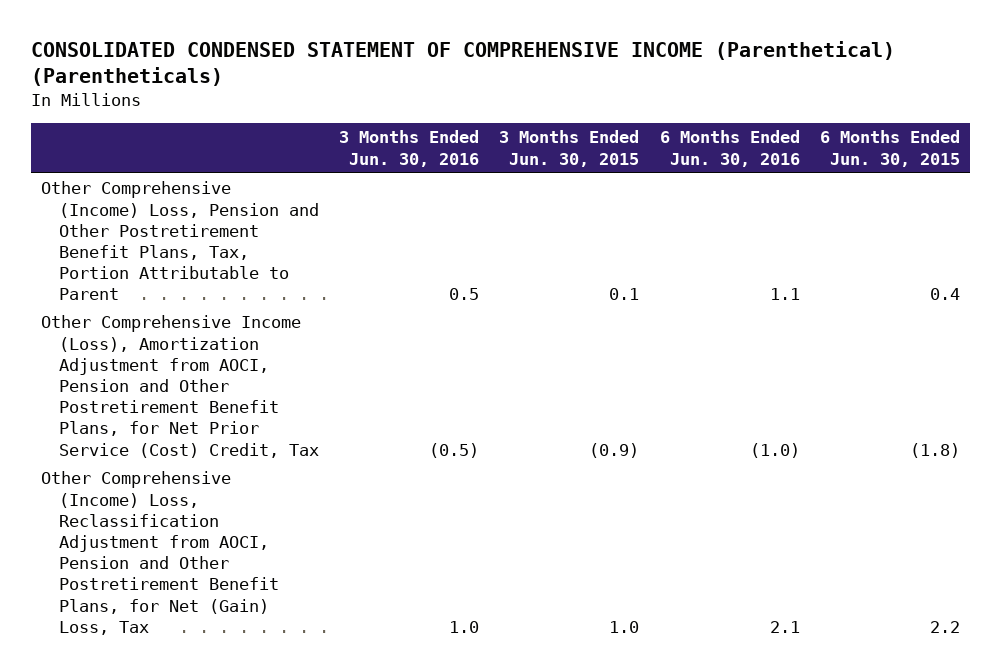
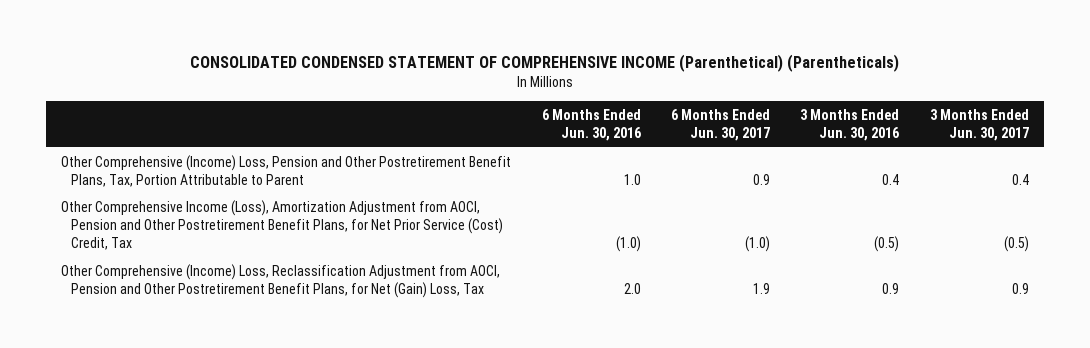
[499,130,640,167] 3 Months Ended Jun. 30, 2015 -> none
[819,130,960,167] 6 Months Ended Jun. 30, 2015 -> none
none -> [670,109,770,142] 6 Months Ended Jun. 30, 2017
none -> [929,109,1029,142] 3 Months Ended Jun. 30, 2017
[449,288,480,301] 0.5 -> [882,173,900,185] 0.4
[769,288,800,301] 1.1 -> [623,173,641,185] 1.0
[449,620,480,633] 1.0 -> [882,282,900,294] 0.9
[769,620,800,633] 2.1 -> [623,282,641,294] 2.0

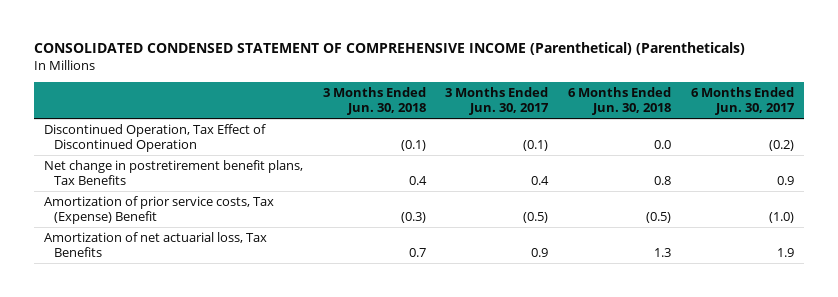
[541,109,641,142] 6 Months Ended Jun. 30, 2016 -> none
[800,109,900,142] 3 Months Ended Jun. 30, 2016 -> none
none -> [322,87,426,115] 3 Months Ended Jun. 30, 2018
none -> [568,87,672,115] 6 Months Ended Jun. 30, 2018
none -> [43,124,266,152] Discontinued Operation, Tax Effect of Discontinued Operation
[61,154,512,187] Other Comprehensive (Income) Loss, Pension and Other Postretirement Benefit Plans, Tax, Portion Attributable to Parent -> [43,160,303,185] Net change in postretirement benefit plans, Tax Benefits
[61,199,504,250] Other Comprehensive Income (Loss), Amortization Adjustment from AOCI, Pension and Other Postretirement Benefit Plans, for Net Prior Service (Cost) Credit, Tax -> [43,196,274,224] Amortization of prior service costs, Tax (Expense) Benefit
[61,263,501,298] Other Comprehensive (Income) Loss, Reclassification Adjustment from AOCI, Pension and Other Postretirement Benefit Plans, for Net (Gain) Loss, Tax -> [43,232,267,257] Amortization of net actuarial loss, Tax Benefits

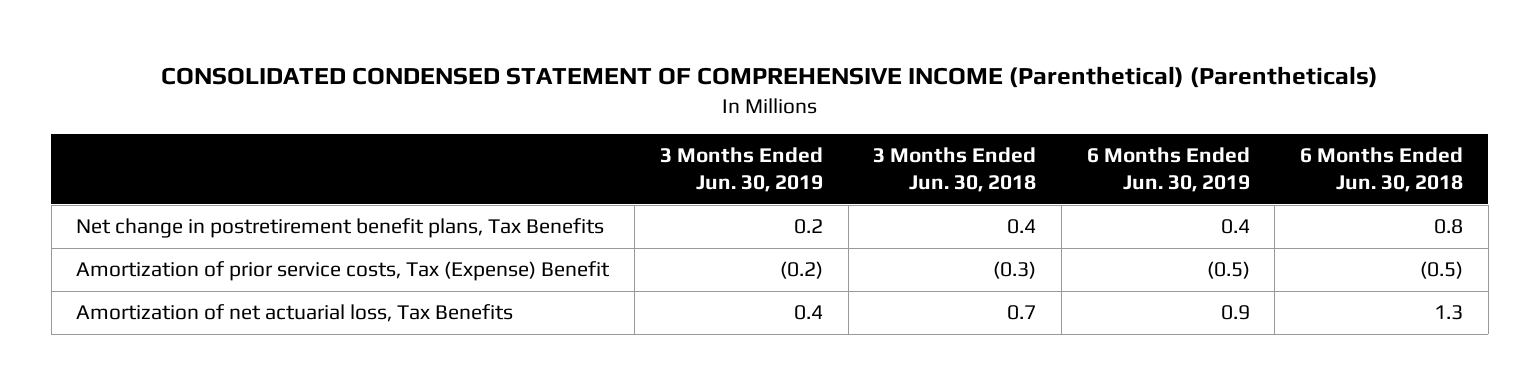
[445,87,550,115] 3 Months Ended Jun. 30, 2017 -> none
[690,87,795,115] 6 Months Ended Jun. 30, 2017 -> none
none -> [659,147,823,193] 3 Months Ended Jun. 30, 2019
none -> [1086,147,1250,193] 6 Months Ended Jun. 30, 2019
[43,124,266,152] Discontinued Operation, Tax Effect of Discontinued Operation -> none

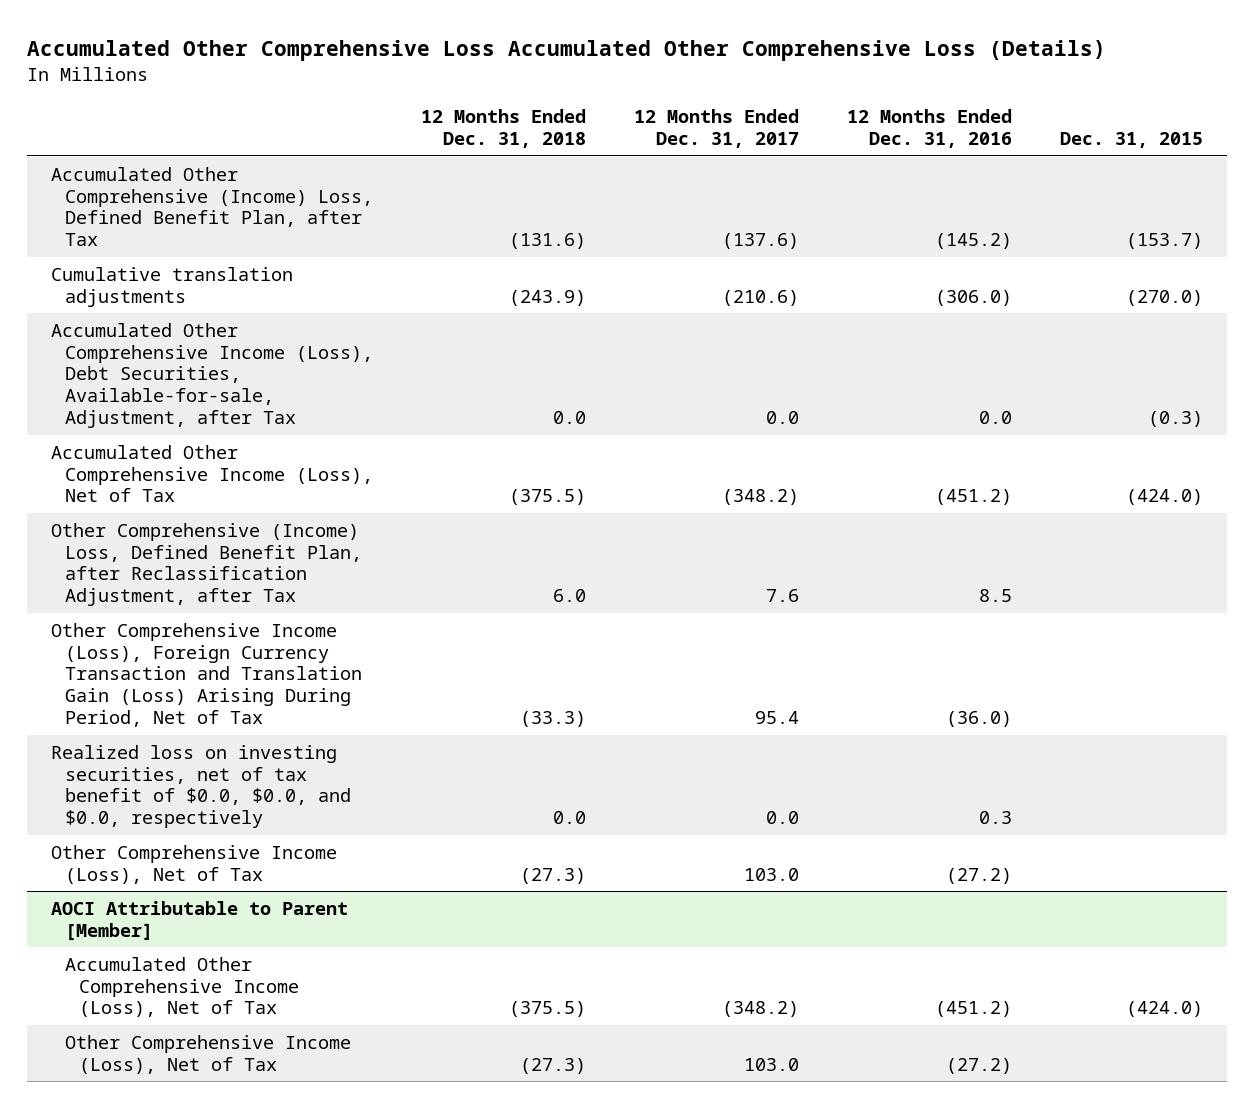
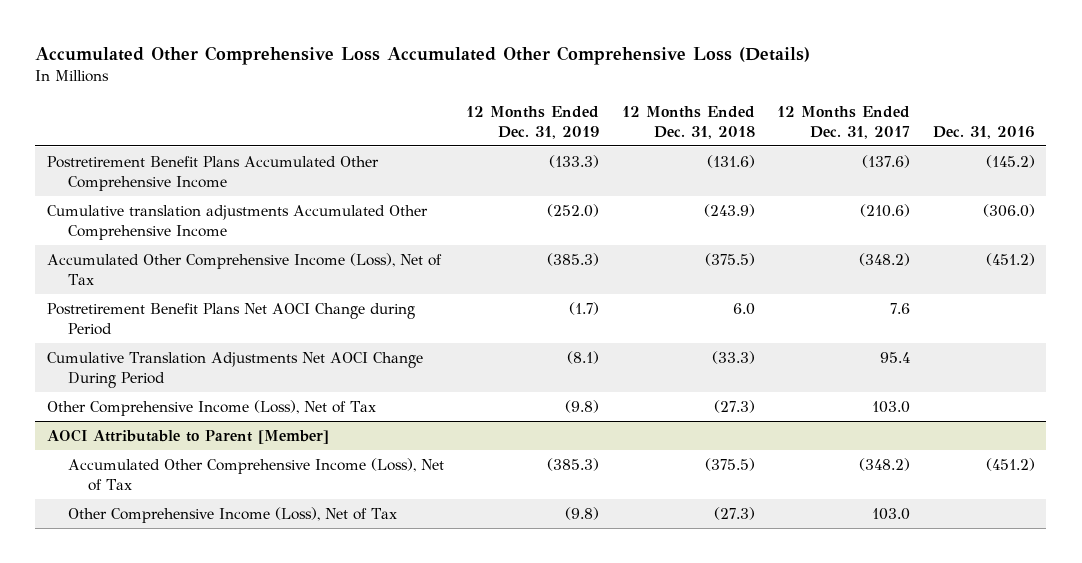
[847,109,1013,148] 12 Months Ended Dec. 31, 2016 -> none
[1060,131,1204,148] Dec. 31, 2015 -> none
none -> [466,105,600,139] 12 Months Ended Dec. 31, 2019
none -> [933,125,1036,139] Dec. 31, 2016
[51,322,374,428] Accumulated Other Comprehensive Income (Loss), Debt Securities, Available-for-sale, Adjustment, after Tax -> none
[51,166,374,247] Accumulated Other Comprehensive (Income) Loss, Defined Benefit Plan, after Tax -> [46,156,379,191] Postretirement Benefit Plans Accumulated Other Comprehensive Income
[51,266,294,307] Cumulative translation adjustments -> [46,205,428,240] Cumulative translation adjustments Accumulated Other Comprehensive Income
[51,744,352,829] Realized loss on investing securities, net of tax benefit of $0.0, $0.0, and $0.0, respectively -> none
[51,522,363,607] Other Comprehensive (Income) Loss, Defined Benefit Plan, after Reclassification Adjustment, after Tax -> [46,303,415,335] Postretirement Benefit Plans Net AOCI Change during Period
[51,622,363,727] Other Comprehensive Income (Loss), Foreign Currency Transaction and Translation Gain (Loss) Arising During Period, Net of Tax -> [46,352,423,388] Cumulative Translation Adjustments Net AOCI Change During Period

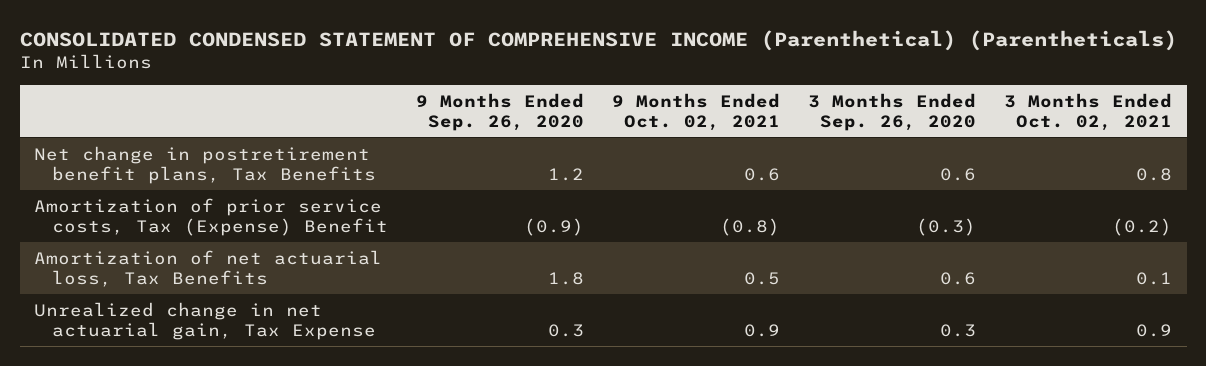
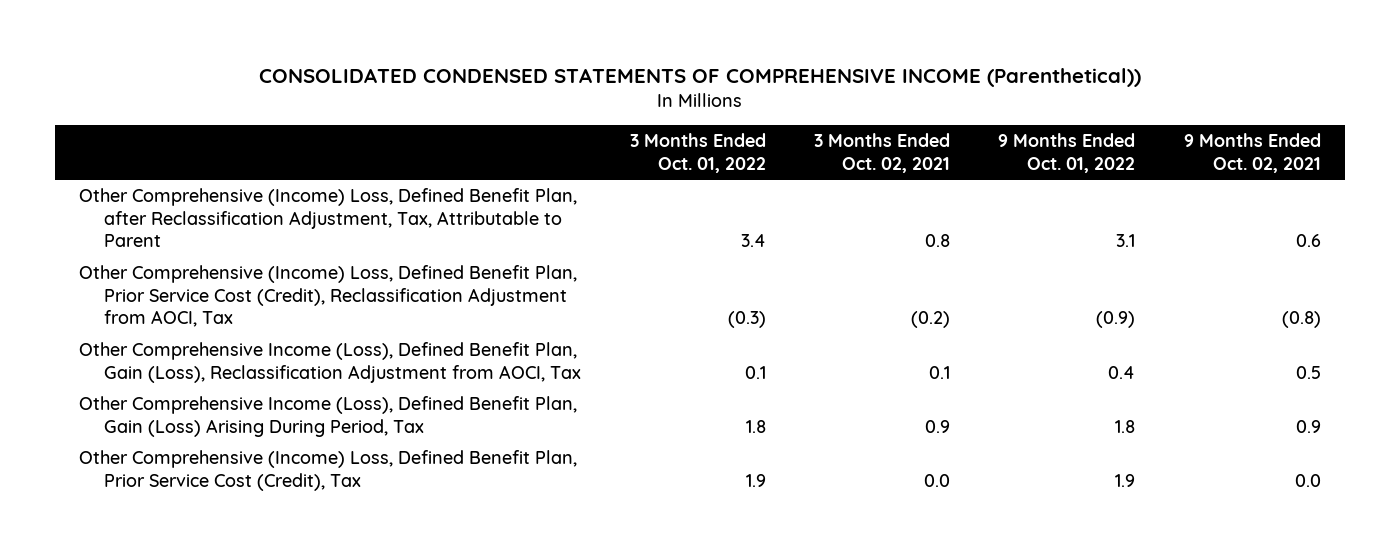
[19,29,1177,51] CONSOLIDATED CONDENSED STATEMENT OF COMPREHENSIVE INCOME (Parenthetical) (Parentheticals) -> [258,67,1141,87] CONSOLIDATED CONDENSED STATEMENTS OF COMPREHENSIVE INCOME (Parenthetical))
[415,92,584,131] 9 Months Ended Sep. 26, 2020 -> none
[808,92,977,131] 3 Months Ended Sep. 26, 2020 -> none
none -> [629,133,766,173] 3 Months Ended Oct. 01, 2022
none -> [998,133,1136,173] 9 Months Ended Oct. 01, 2022
[33,145,376,184] Net change in postretirement benefit plans, Tax Benefits -> [79,188,578,248] Other Comprehensive (Income) Loss, Defined Benefit Plan, after Reclassification Adjustment, Tax, Attributable to Parent
[33,197,388,236] Amortization of prior service costs, Tax (Expense) Benefit -> [79,265,578,328] Other Comprehensive (Income) Loss, Defined Benefit Plan, Prior Service Cost (Credit), Reclassification Adjustment from AOCI, Tax
[33,249,382,287] Amortization of net actuarial loss, Tax Benefits -> [79,342,582,383] Other Comprehensive Income (Loss), Defined Benefit Plan, Gain (Loss), Reclassification Adjustment from AOCI, Tax
[33,301,376,340] Unrealized change in net actuarial gain, Tax Expense -> [79,396,578,437] Other Comprehensive Income (Loss), Defined Benefit Plan, Gain (Loss) Arising During Period, Tax
none -> [79,450,578,491] Other Comprehensive (Income) Loss, Defined Benefit Plan, Prior Service Cost (Credit), Tax

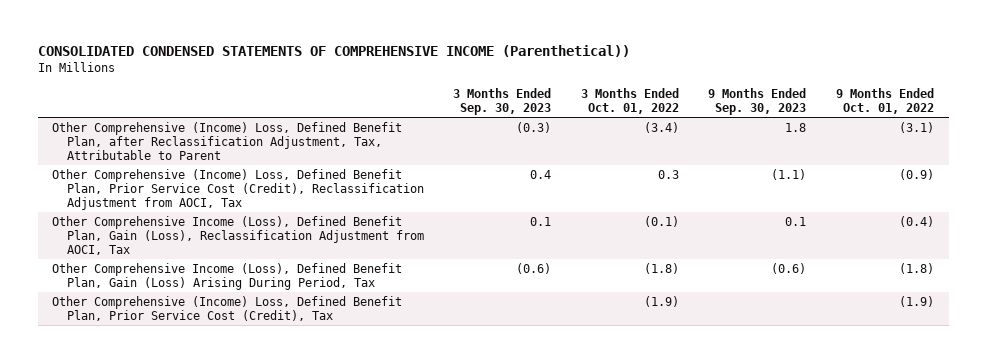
[813,133,950,173] 3 Months Ended Oct. 02, 2021 -> none
[1183,133,1321,173] 9 Months Ended Oct. 02, 2021 -> none
none -> [453,88,552,116] 3 Months Ended Sep. 30, 2023
none -> [708,88,807,116] 9 Months Ended Sep. 30, 2023
[740,234,766,248] 3.4 -> [643,121,679,133] (3.4)
[1116,234,1136,248] 3.1 -> [899,121,935,133] (3.1)
[727,311,766,329] (0.3) -> [657,169,679,179] 0.3
[744,365,766,379] 0.1 -> [643,215,679,227] (0.1)
[1108,365,1136,379] 0.4 -> [899,215,935,227] (0.4)
[745,419,766,433] 1.8 -> [643,262,679,274] (1.8)
[1115,419,1136,433] 1.8 -> [899,262,935,274] (1.8)
[745,473,766,487] 1.9 -> [643,295,679,307] (1.9)
[1115,473,1136,487] 1.9 -> [899,295,935,307] (1.9)

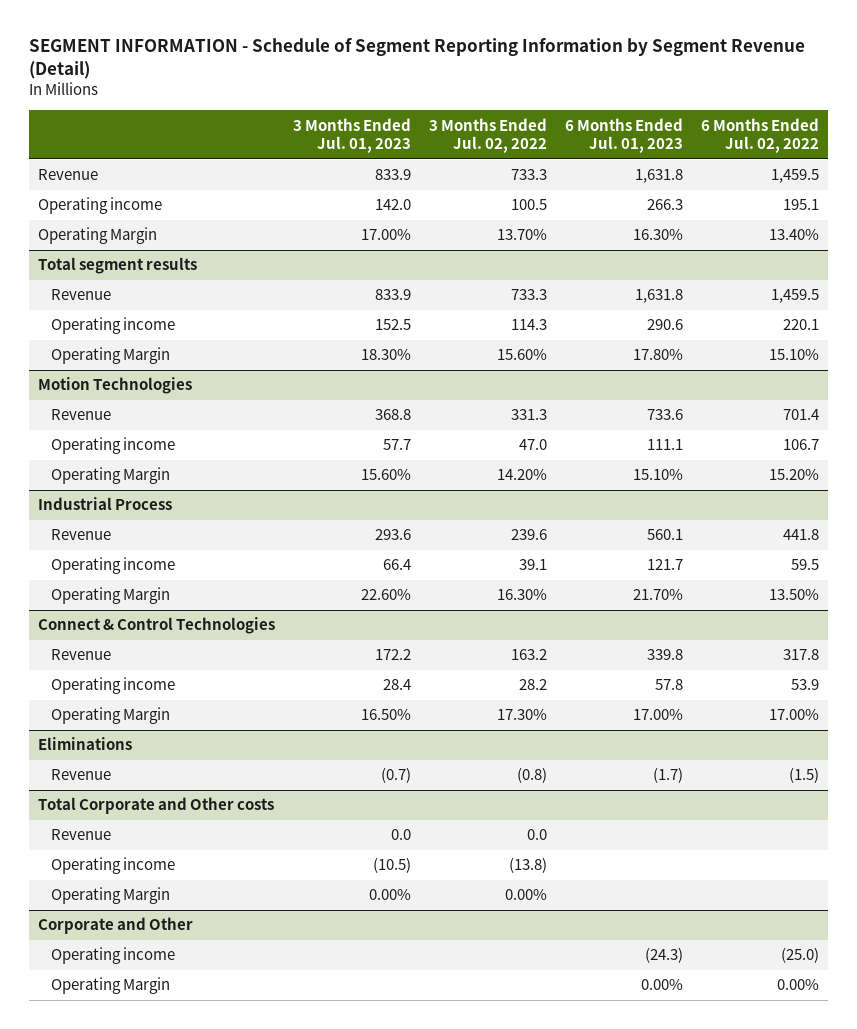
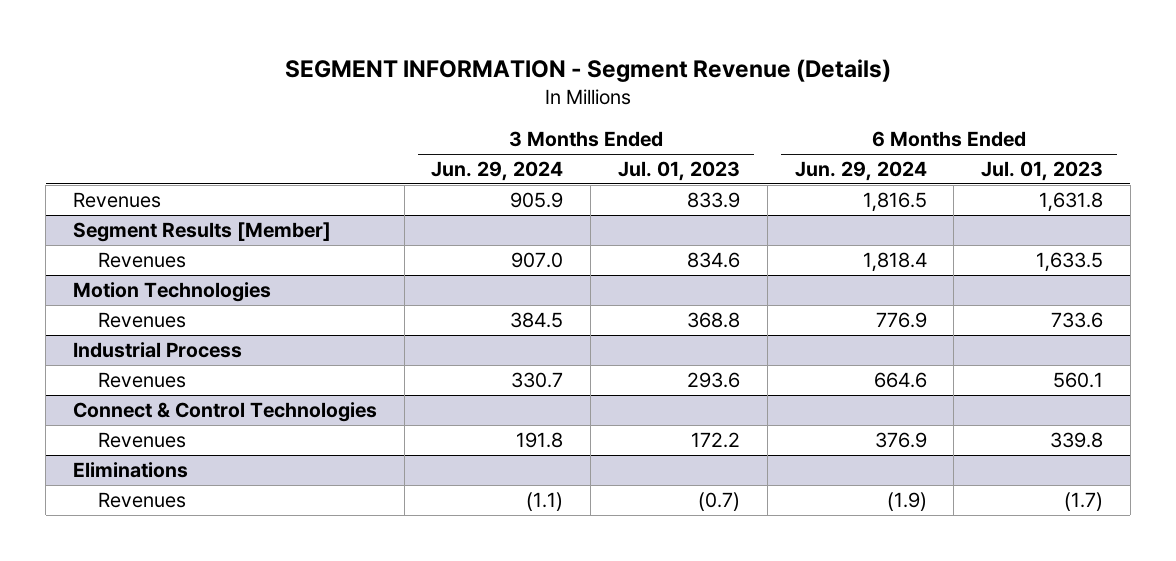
[29,38,806,80] SEGMENT INFORMATION - Schedule of Segment Reporting Information by Segment Revenue (Detail) -> [284,58,891,82] SEGMENT INFORMATION - Segment Revenue (Details)
[429,117,548,153] 3 Months Ended Jul. 02, 2022 -> none
[701,117,820,153] 6 Months Ended Jul. 02, 2022 -> none
none -> [431,161,564,182] Jun. 29, 2024
none -> [794,161,927,182] Jun. 29, 2024
[38,197,163,215] Operating income -> none
[38,227,158,245] Operating Margin -> none
[50,289,111,301] Revenue -> none
[50,317,175,335] Operating income -> none
[50,347,170,365] Operating Margin -> none
[38,169,99,181] Revenue -> [72,192,161,209] Revenues
[38,257,198,275] Total segment results -> [72,222,331,243] Segment Results [Member]
none -> [97,252,186,269] Revenues
[50,437,175,455] Operating income -> none
[50,467,170,485] Operating Margin -> none
[50,409,111,421] Revenue -> [97,312,186,329] Revenues
[50,557,175,575] Operating income -> none
[50,587,170,605] Operating Margin -> none
[50,529,111,541] Revenue -> [97,372,186,389] Revenues
[50,677,175,695] Operating income -> none
[50,707,170,725] Operating Margin -> none
[50,649,111,661] Revenue -> [97,432,186,449] Revenues
[38,797,275,815] Total Corporate and Other costs -> none
[50,829,111,841] Revenue -> none
[50,857,175,875] Operating income -> none
[50,887,170,905] Operating Margin -> none
[38,917,194,935] Corporate and Other -> none
[50,947,175,965] Operating income -> none
[50,977,170,995] Operating Margin -> none
[50,769,111,781] Revenue -> [97,492,186,509] Revenues

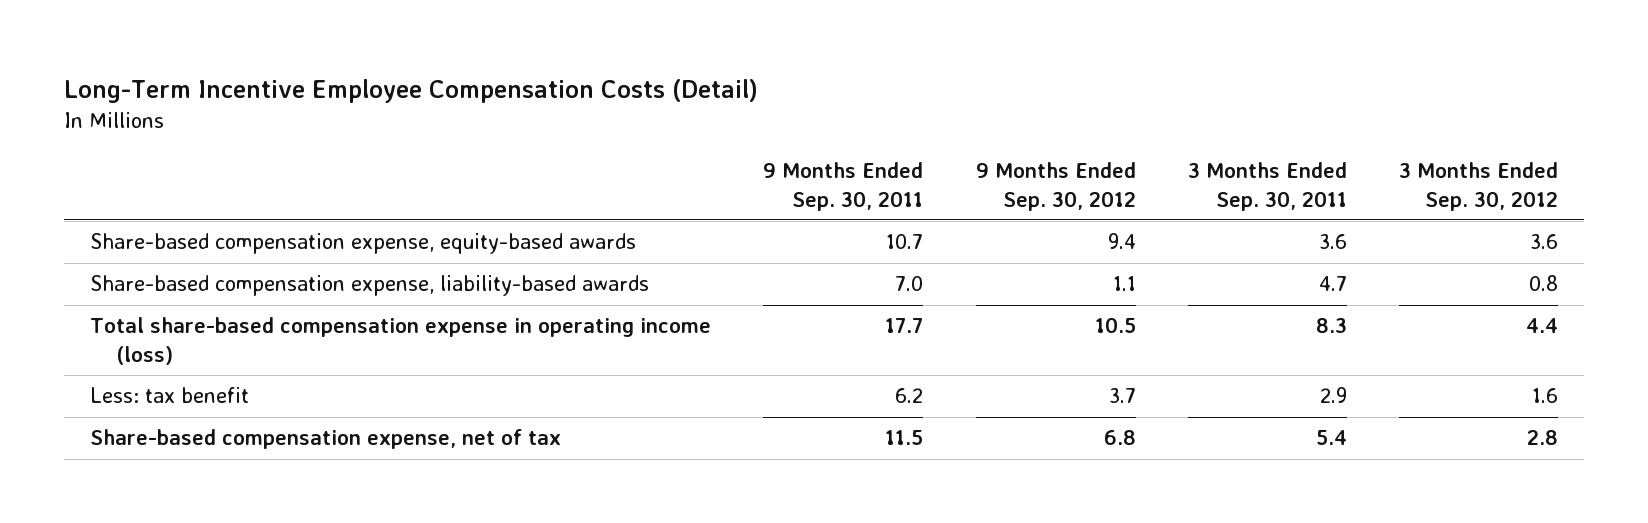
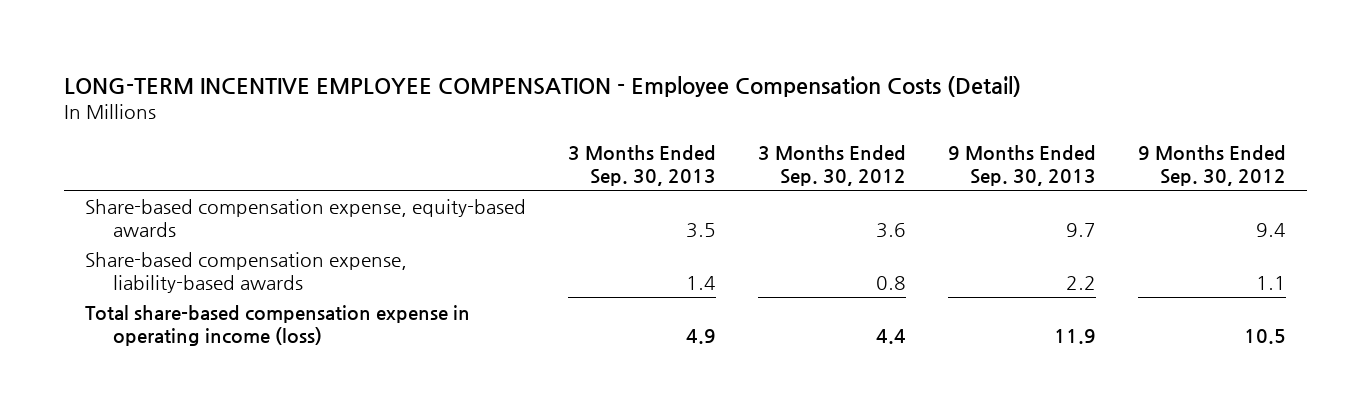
[63,79,758,104] Long-Term Incentive Employee Compensation Costs (Detail) -> [64,76,1022,98] LONG-TERM INCENTIVE EMPLOYEE COMPENSATION - Employee Compensation Costs (Detail)
[763,162,924,211] 9 Months Ended Sep. 30, 2011 -> none
[1187,162,1347,211] 3 Months Ended Sep. 30, 2011 -> none
none -> [568,144,717,186] 3 Months Ended Sep. 30, 2013
none -> [948,144,1097,186] 9 Months Ended Sep. 30, 2013
[90,387,250,404] Less: tax benefit -> none
[90,429,562,450] Share-based compensation expense, net of tax -> none

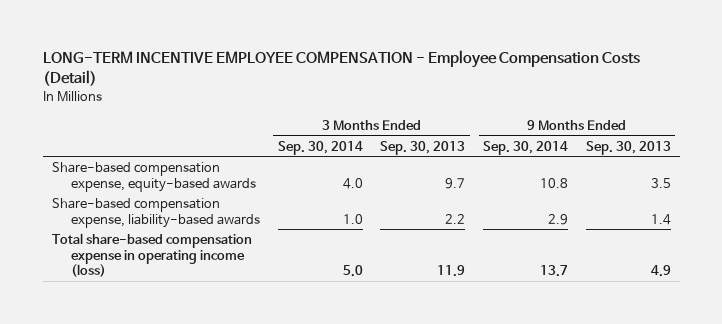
[758,144,907,186] 3 Months Ended Sep. 30, 2012 -> none
[1138,144,1287,186] 9 Months Ended Sep. 30, 2012 -> none
none -> [277,140,363,155] Sep. 30, 2014
none -> [483,140,569,155] Sep. 30, 2014
[686,222,717,238] 3.5 -> [445,177,466,189] 9.7
[1066,222,1097,237] 9.7 -> [650,177,671,188] 3.5
[686,275,717,290] 1.4 -> [445,213,466,224] 2.2
[1066,275,1097,290] 2.2 -> [650,213,671,225] 1.4
[686,328,717,344] 4.9 -> [437,264,466,277] 11.9
[1054,328,1097,344] 11.9 -> [650,264,671,277] 4.9

